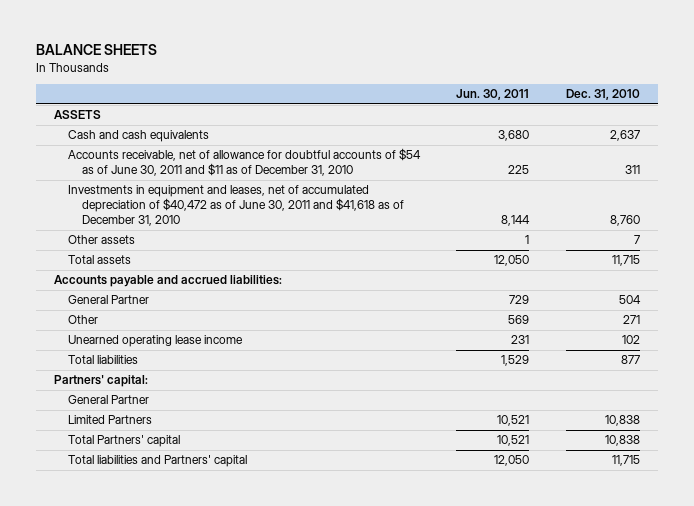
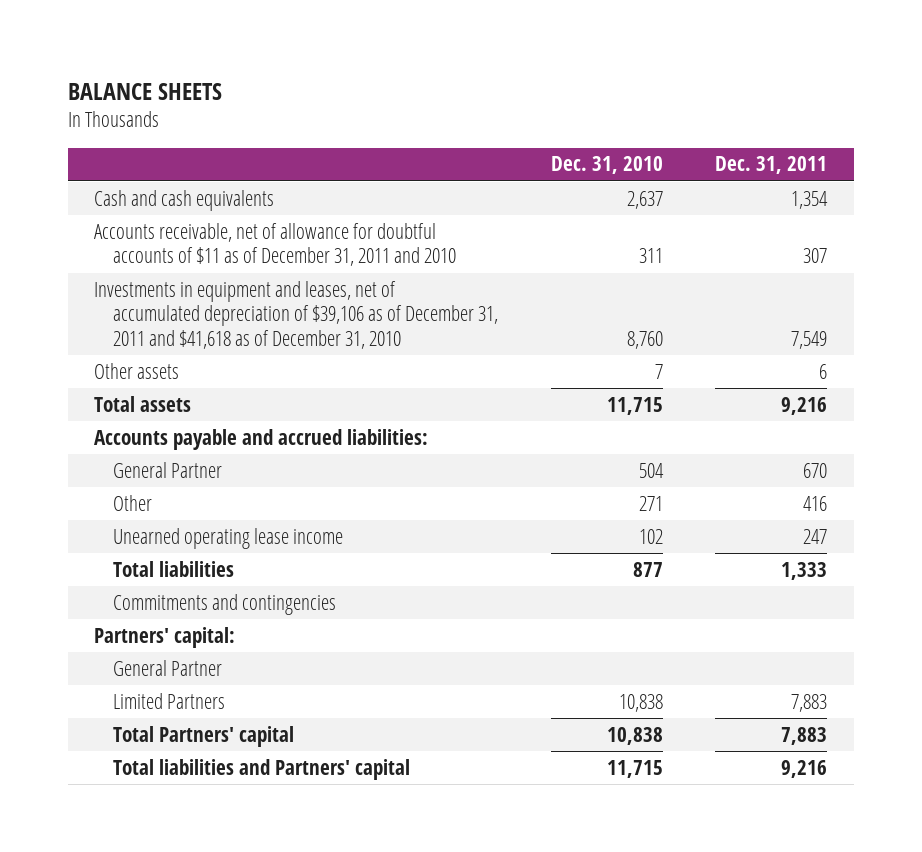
[456,89,530,101] Jun. 30, 2011 -> none
none -> [715,156,828,175] Dec. 31, 2011
[54,110,102,120] ASSETS -> none
[68,148,422,177] Accounts receivable, net of allowance for doubtful accounts of $54 as of June 30, 2011 and $11 as of December 31, 2010 -> [94,222,456,267] Accounts receivable, net of allowance for doubtful accounts of $11 as of December 31, 2011 and 2010
[68,185,405,227] Investments in equipment and leases, net of accumulated depreciation of $40,472 as of June 30, 2011 and $41,618 as of December 31, 2010 -> [94,280,498,349] Investments in equipment and leases, net of accumulated depreciation of $39,106 as of December 31, 2011 and $41,618 as of December 31, 2010
none -> [112,593,336,615] Commitments and contingencies

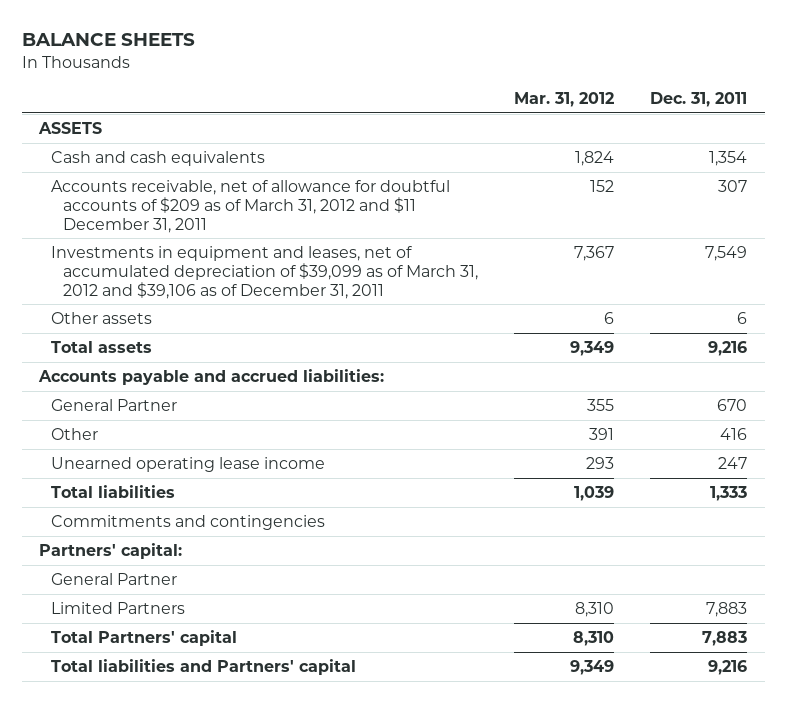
[550,156,663,175] Dec. 31, 2010 -> none
none -> [513,92,614,108] Mar. 31, 2012
none -> [38,121,103,134] ASSETS
[94,222,456,267] Accounts receivable, net of allowance for doubtful accounts of $11 as of December 31, 2011 and 2010 -> [51,179,451,233] Accounts receivable, net of allowance for doubtful accounts of $209 as of March 31, 2012 and $11 December 31, 2011
[94,280,498,349] Investments in equipment and leases, net of accumulated depreciation of $39,106 as of December 31, 2011 and $41,618 as of December 31, 2010 -> [51,245,478,299] Investments in equipment and leases, net of accumulated depreciation of $39,099 as of March 31, 2012 and $39,106 as of December 31, 2011

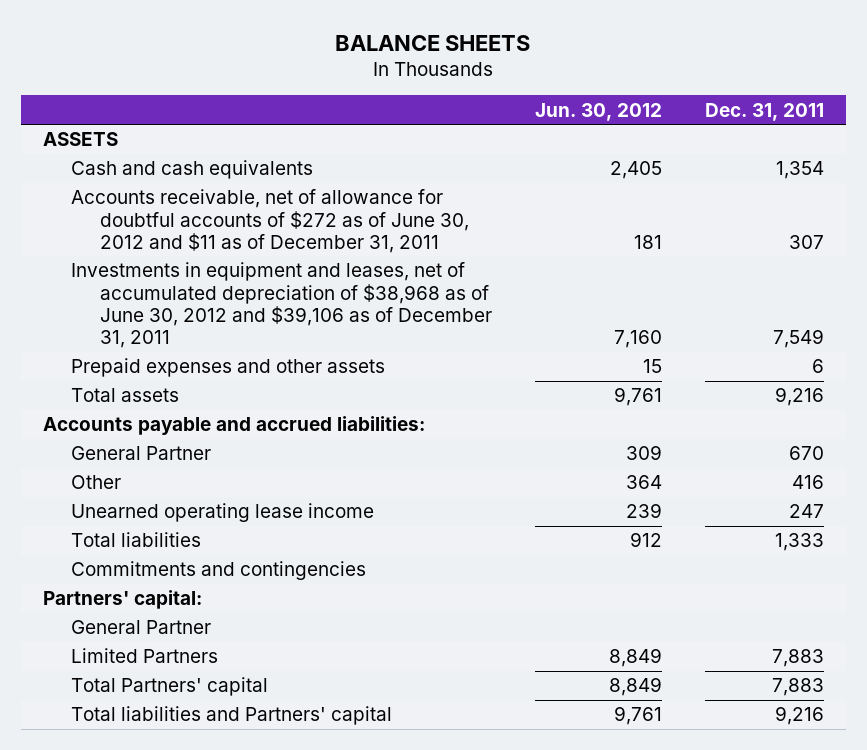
[513,92,614,108] Mar. 31, 2012 -> none
none -> [535,102,663,121] Jun. 30, 2012
[51,311,153,324] Other assets -> none
[51,179,451,233] Accounts receivable, net of allowance for doubtful accounts of $209 as of March 31, 2012 and $11 December 31, 2011 -> [71,189,469,253] Accounts receivable, net of allowance for doubtful accounts of $272 as of June 30, 2012 and $11 as of December 31, 2011
[51,245,478,299] Investments in equipment and leases, net of accumulated depreciation of $39,099 as of March 31, 2012 and $39,106 as of December 31, 2011 -> [71,262,492,349] Investments in equipment and leases, net of accumulated depreciation of $38,968 as of June 30, 2012 and $39,106 as of December 31, 2011
none -> [71,358,386,378] Prepaid expenses and other assets

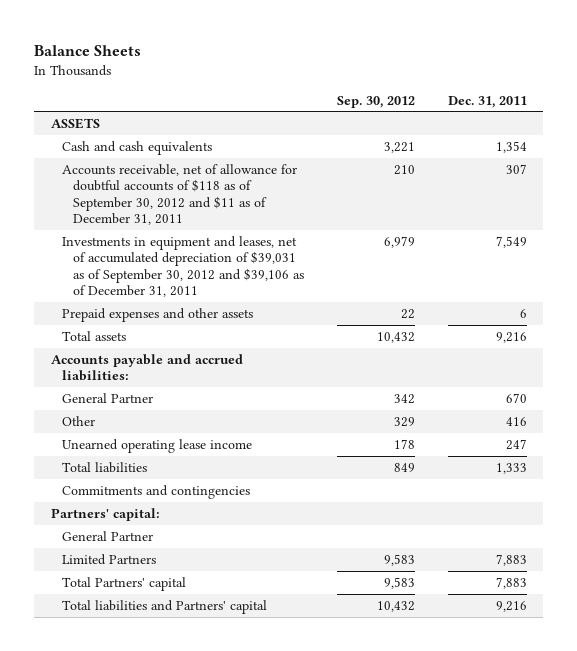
[335,34,531,51] BALANCE SHEETS -> [34,44,142,56] Balance Sheets
[535,102,663,121] Jun. 30, 2012 -> none
none -> [336,95,415,108] Sep. 30, 2012
[71,189,469,253] Accounts receivable, net of allowance for doubtful accounts of $272 as of June 30, 2012 and $11 as of December 31, 2011 -> [61,163,297,225] Accounts receivable, net of allowance for doubtful accounts of $118 as of September 30, 2012 and $11 as of December 31, 2011
[71,262,492,349] Investments in equipment and leases, net of accumulated depreciation of $38,968 as of June 30, 2012 and $39,106 as of December 31, 2011 -> [61,235,304,297] Investments in equipment and leases, net of accumulated depreciation of $39,031 as of September 30, 2012 and $39,106 as of December 31, 2011

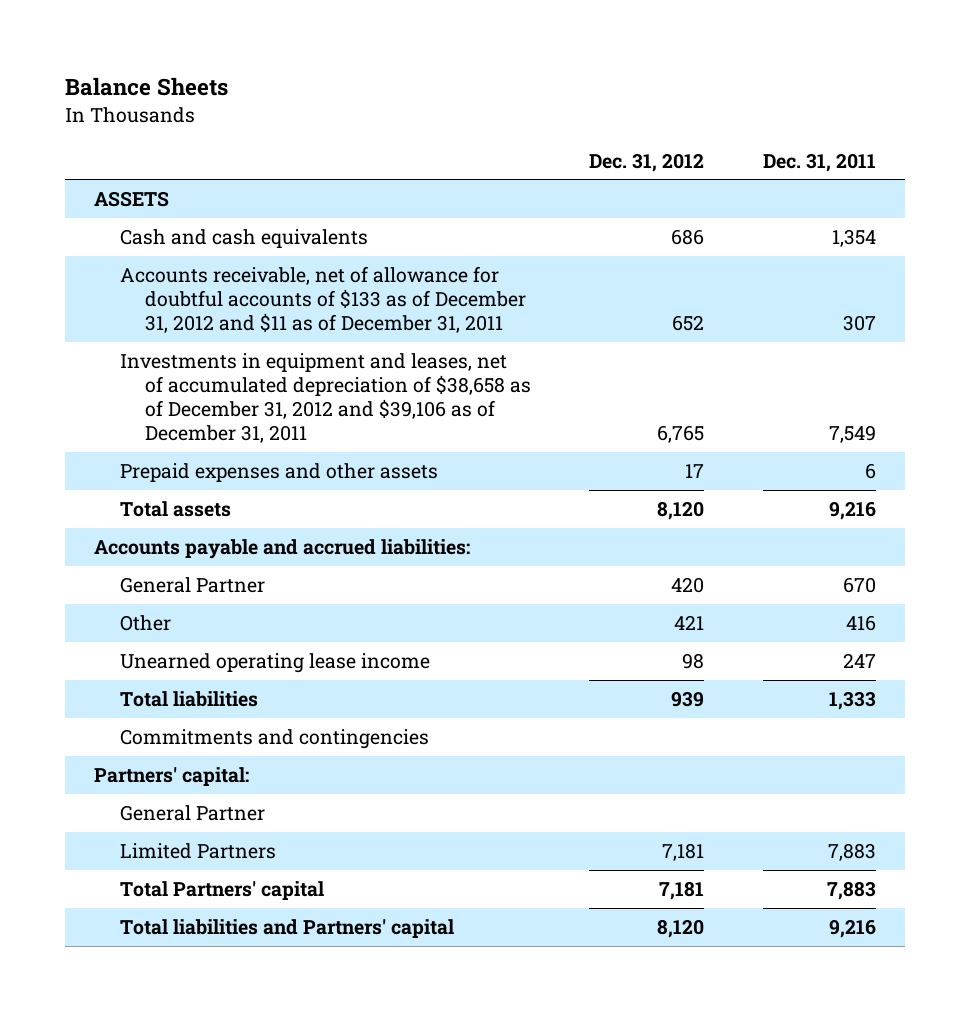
[336,95,415,108] Sep. 30, 2012 -> none
none -> [589,152,705,172] Dec. 31, 2012
[61,163,297,225] Accounts receivable, net of allowance for doubtful accounts of $118 as of September 30, 2012 and $11 as of December 31, 2011 -> [119,265,526,334] Accounts receivable, net of allowance for doubtful accounts of $133 as of December 31, 2012 and $11 as of December 31, 2011
[61,235,304,297] Investments in equipment and leases, net of accumulated depreciation of $39,031 as of September 30, 2012 and $39,106 as of December 31, 2011 -> [119,352,531,444] Investments in equipment and leases, net of accumulated depreciation of $38,658 as of December 31, 2012 and $39,106 as of December 31, 2011

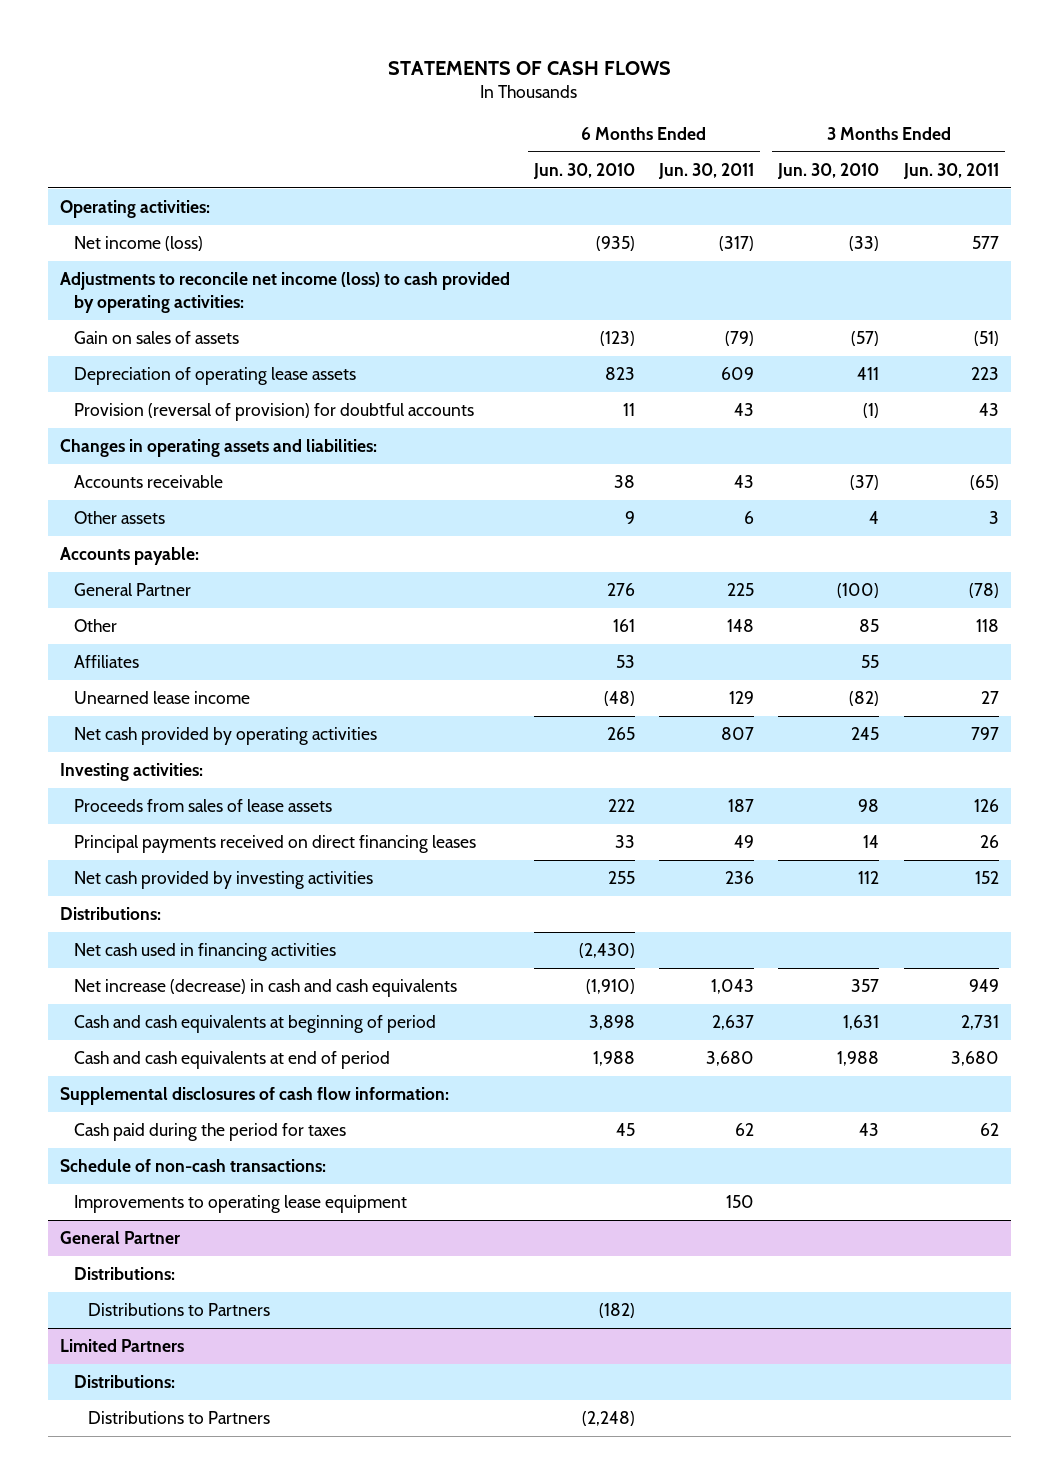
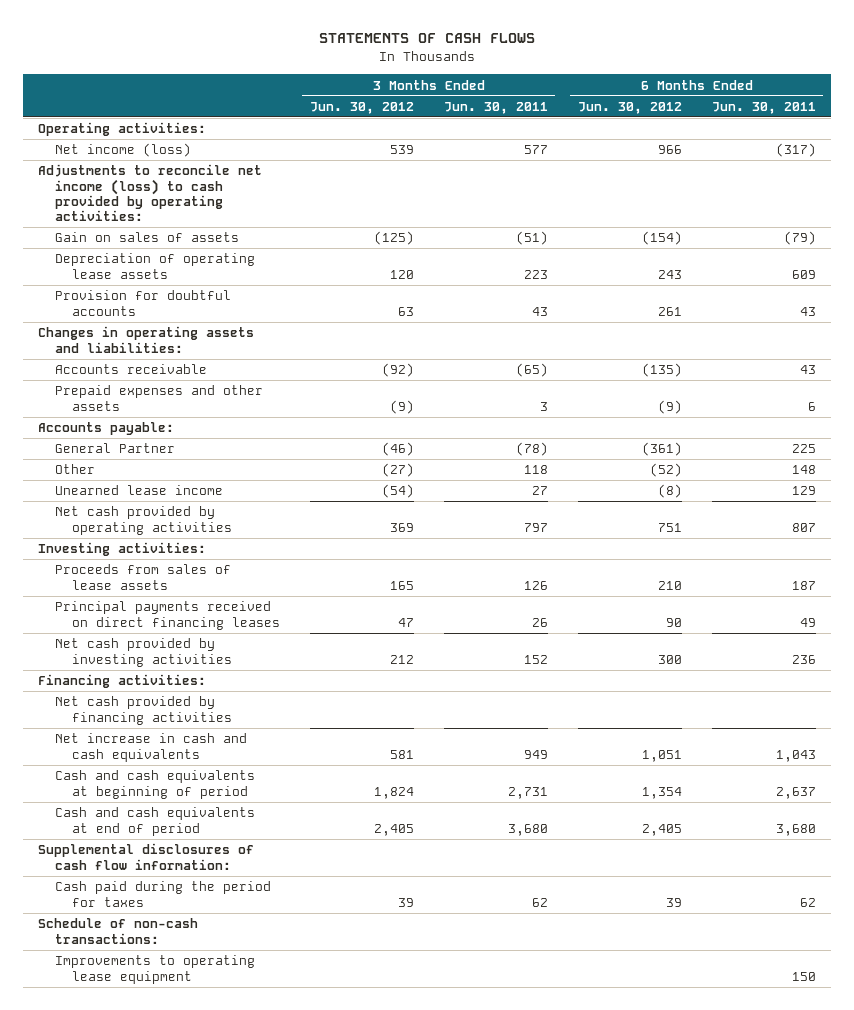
[533,162,636,179] Jun. 30, 2010 -> none
[777,162,880,179] Jun. 30, 2010 -> none
none -> [309,101,414,114] Jun. 30, 2012
none -> [577,101,682,114] Jun. 30, 2012
[74,403,475,422] Provision (reversal of provision) for doubtful accounts -> [54,290,231,316] Provision for doubtful accounts
[74,511,166,525] Other assets -> none
none -> [54,385,263,411] Prepaid expenses and other assets
[74,655,140,669] Affiliates -> none
[59,907,161,921] Distributions: -> none
none -> [38,674,207,689] Financing activities:
[74,943,337,962] Net cash used in financing activities -> [54,696,232,725] Net cash provided by financing activities
[74,979,458,998] Net increase (decrease) in cash and cash equivalents -> [54,733,247,762] Net increase in cash and cash equivalents
[59,1231,180,1245] General Partner -> none
[74,1267,176,1281] Distributions: -> none
[88,1303,271,1317] Distributions to Partners -> none
[59,1339,184,1353] Limited Partners -> none
[74,1375,176,1389] Distributions: -> none
[88,1411,271,1425] Distributions to Partners -> none

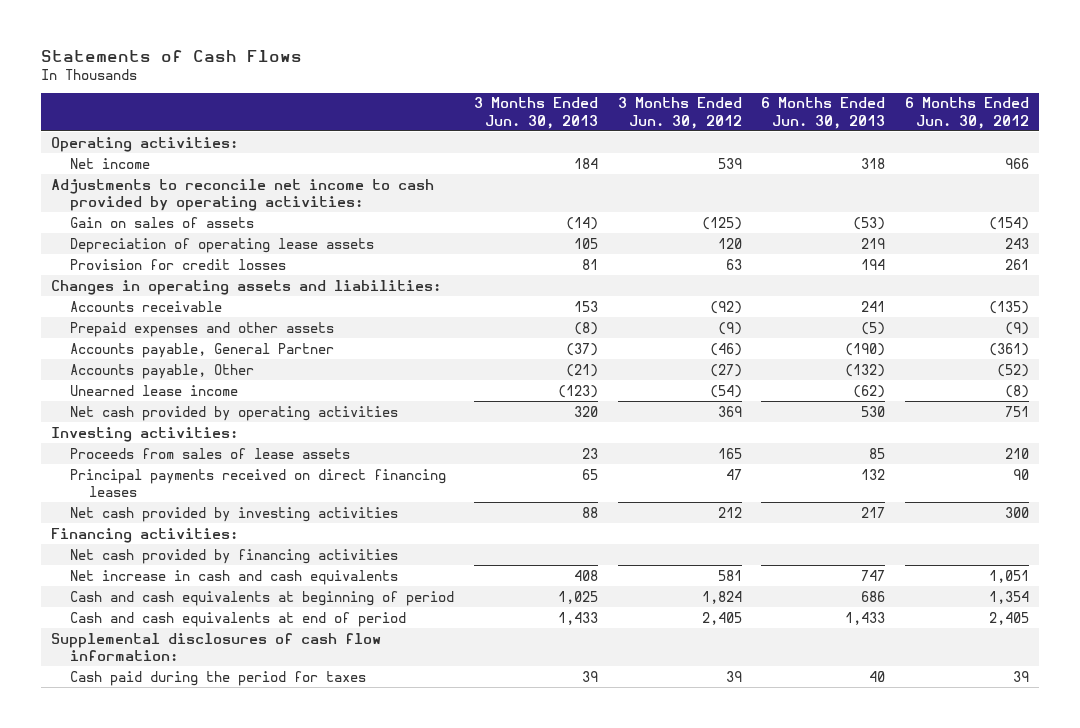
[318,33,535,44] STATEMENTS OF CASH FLOWS -> [41,49,303,62] Statements of Cash Flows
[443,101,548,114] Jun. 30, 2011 -> none
[711,101,816,114] Jun. 30, 2011 -> none
none -> [473,97,598,129] 3 Months Ended Jun. 30, 2013
none -> [761,97,886,129] 6 Months Ended Jun. 30, 2013
[54,143,191,158] Net income (loss) -> [70,157,151,169] Net income
[38,164,263,222] Adjustments to reconcile net income (loss) to cash provided by operating activities: -> [50,178,434,211] Adjustments to reconcile net income to cash provided by operating activities:
[54,290,231,316] Provision for doubtful accounts -> [70,258,287,270] Provision for credit losses
[38,422,175,436] Accounts payable: -> none
[54,443,175,454] General Partner -> [70,342,335,358] Accounts payable, General Partner
[54,464,95,475] Other -> [70,363,255,379] Accounts payable, Other
[38,918,199,944] Schedule of non-cash transactions: -> none
[54,955,255,984] Improvements to operating lease equipment -> none

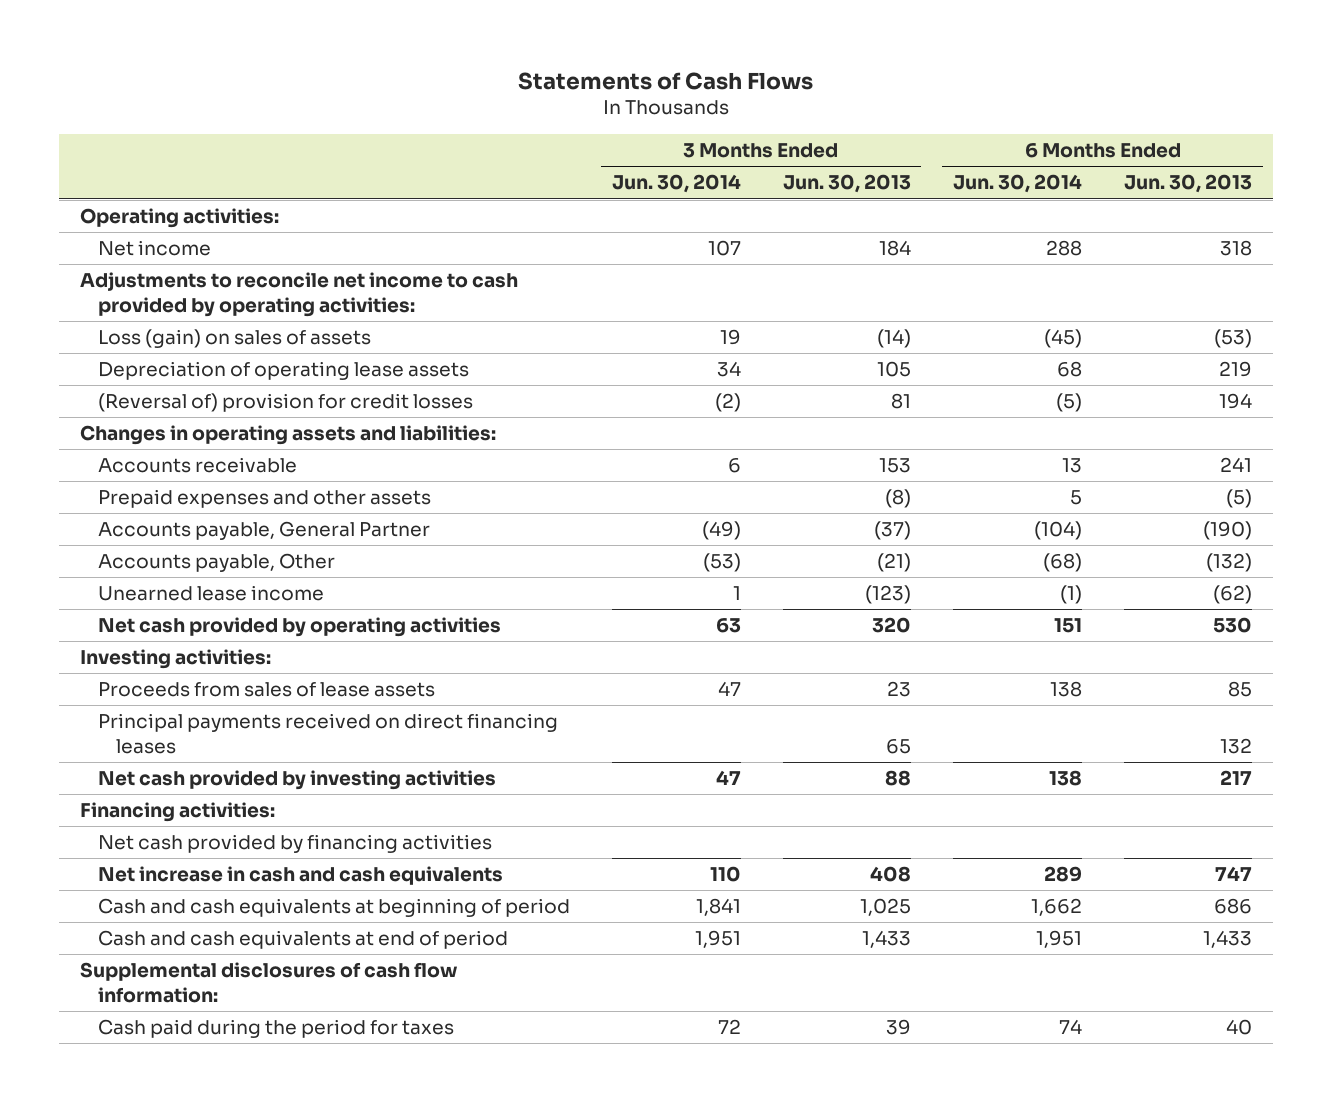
[617,97,742,129] 3 Months Ended Jun. 30, 2012 -> none
[904,97,1029,129] 6 Months Ended Jun. 30, 2012 -> none
none -> [611,174,741,194] Jun. 30, 2014
none -> [952,174,1082,194] Jun. 30, 2014
[70,216,255,228] Gain on sales of assets -> [97,329,371,349] Loss (gain) on sales of assets
[70,258,287,270] Provision for credit losses -> [97,393,473,413] (Reversal of) provision for credit losses

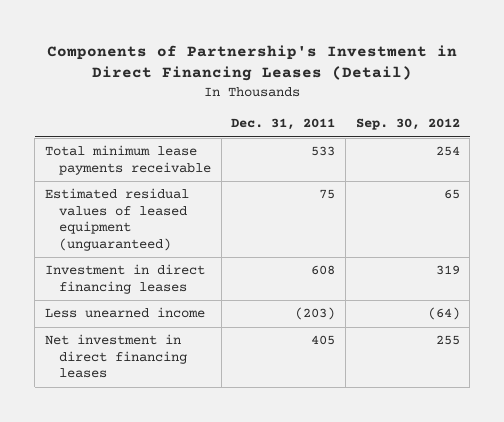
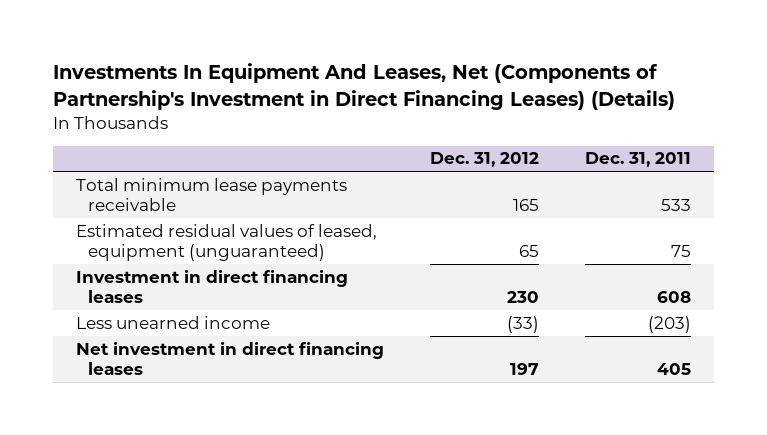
[47,44,458,82] Components of Partnership's Investment in Direct Financing Leases (Detail) -> [53,63,676,110] Investments In Equipment And Leases, Net (Components of Partnership's Investment in Direct Financing Leases) (Details)
[355,118,460,131] Sep. 30, 2012 -> none
none -> [429,152,539,168] Dec. 31, 2012
[44,188,189,251] Estimated residual values of leased equipment (unguaranteed) -> [75,223,377,262] Estimated residual values of leased, equipment (unguaranteed)

